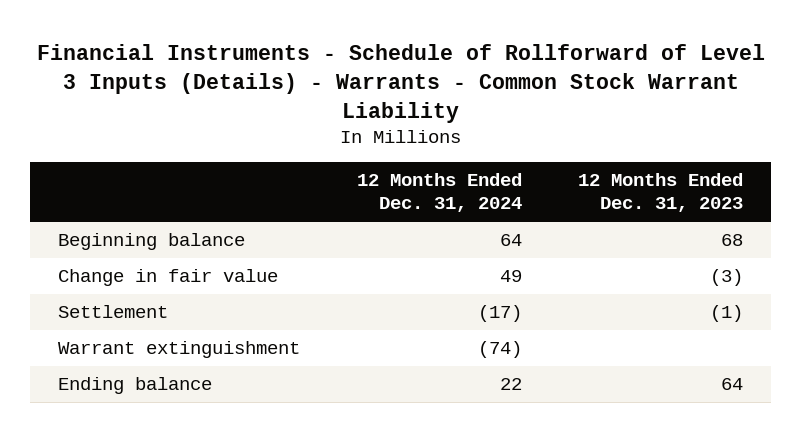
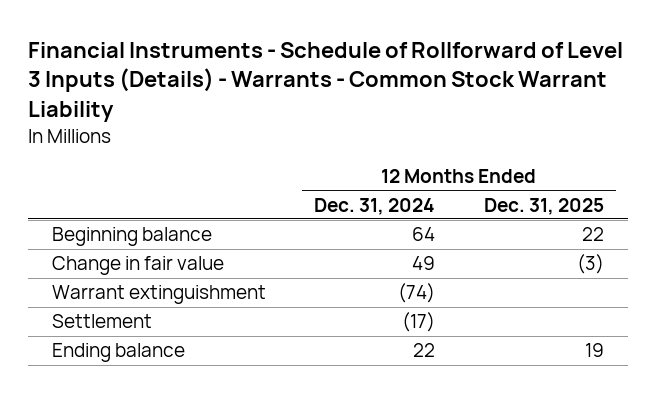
[577,173,743,213] 12 Months Ended Dec. 31, 2023 -> none
none -> [483,197,604,215] Dec. 31, 2025
[58,305,169,319] Settlement -> [52,314,153,329] Settlement

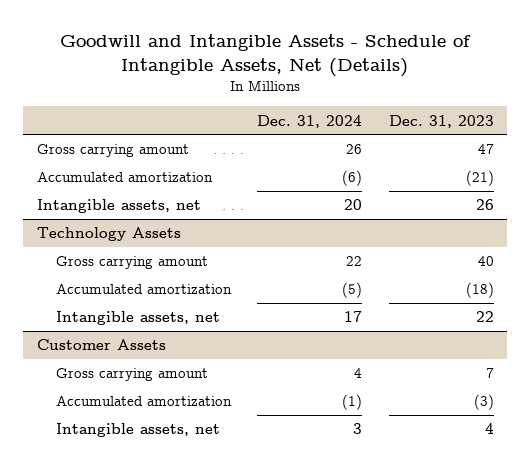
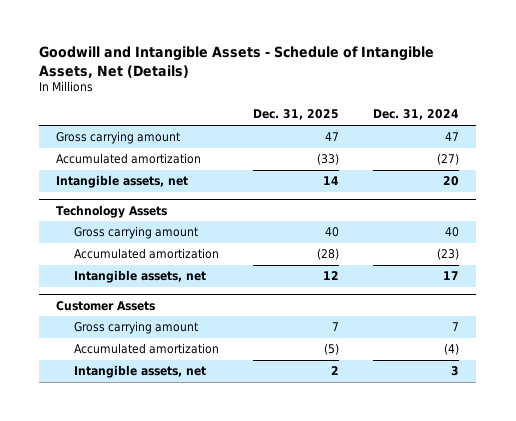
[388,114,494,128] Dec. 31, 2023 -> none
none -> [253,109,340,121] Dec. 31, 2025
[346,144,363,155] 26 -> [445,132,460,142] 47
[342,170,363,187] (6) -> [437,153,460,166] (27)
[346,256,363,267] 22 -> [445,227,460,238] 40
[342,282,363,299] (5) -> [437,248,460,261] (23)
[354,368,363,379] 4 -> [452,322,460,332] 7
[342,394,363,411] (1) -> [444,343,460,356] (4)

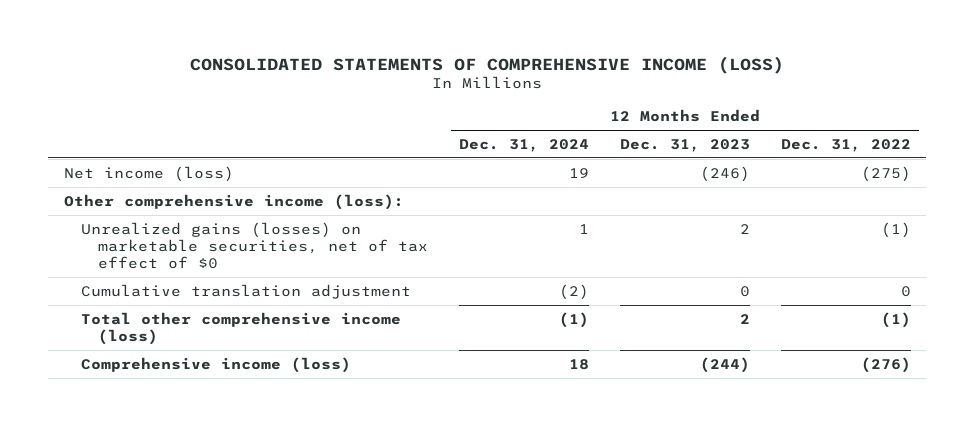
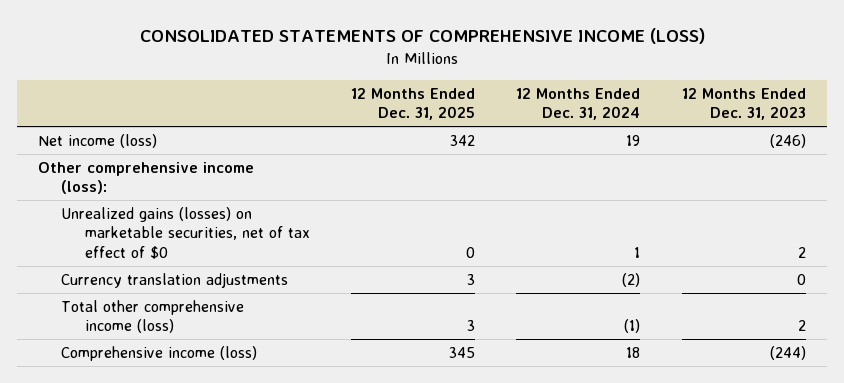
[781,138,912,152] Dec. 31, 2022 -> none
none -> [350,87,475,121] 12 Months Ended Dec. 31, 2025
[80,283,411,299] Cumulative translation adjustment -> [61,272,289,288] Currency translation adjustments

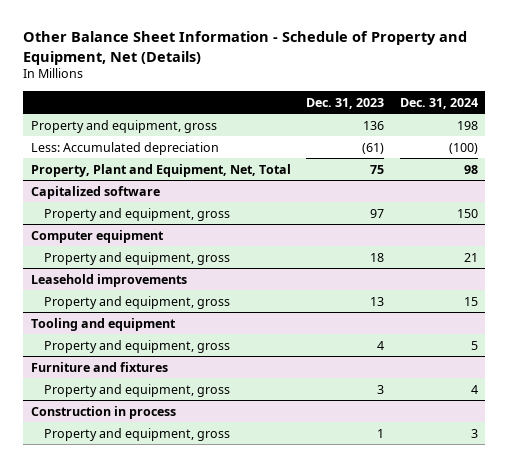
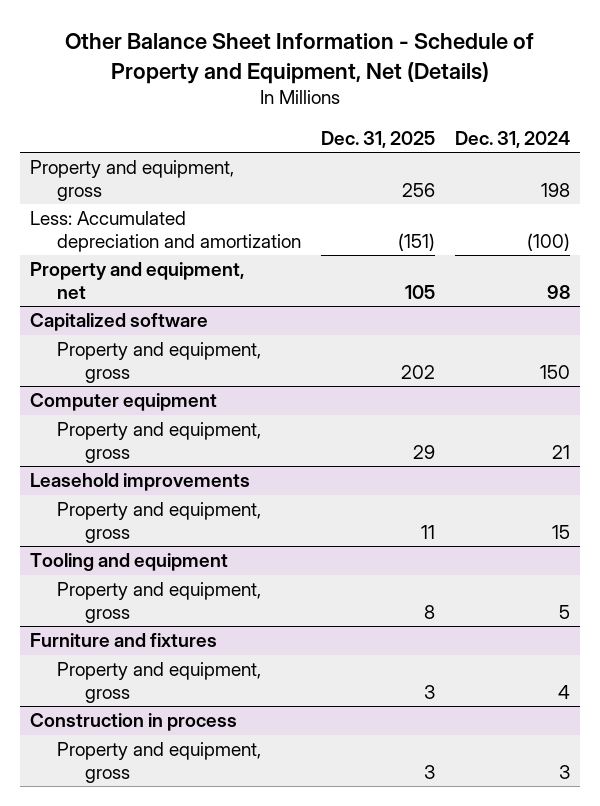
[306,97,385,109] Dec. 31, 2023 -> none
none -> [321,130,436,148] Dec. 31, 2025
[30,141,219,155] Less: Accumulated depreciation -> [29,211,302,252] Less: Accumulated depreciation and amortization
[30,163,291,177] Property, Plant and Equipment, Net, Total -> [29,262,244,299] Property and equipment, net

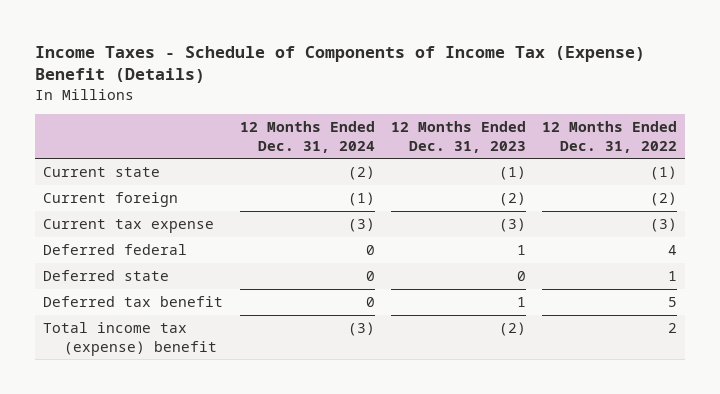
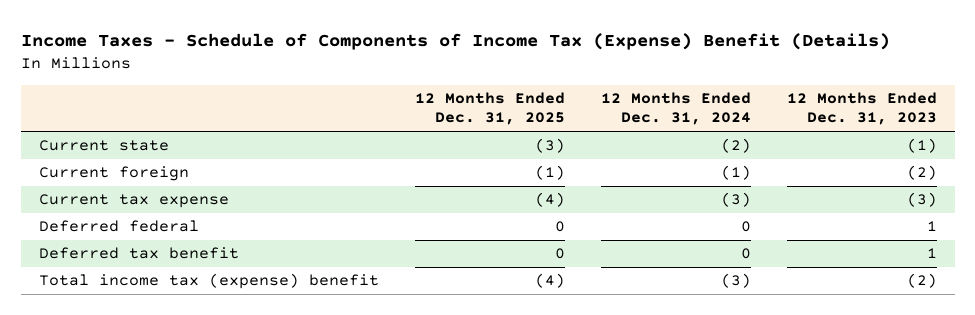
[542,121,678,153] 12 Months Ended Dec. 31, 2022 -> none
none -> [414,91,565,126] 12 Months Ended Dec. 31, 2025
[43,270,170,282] Deferred state -> none

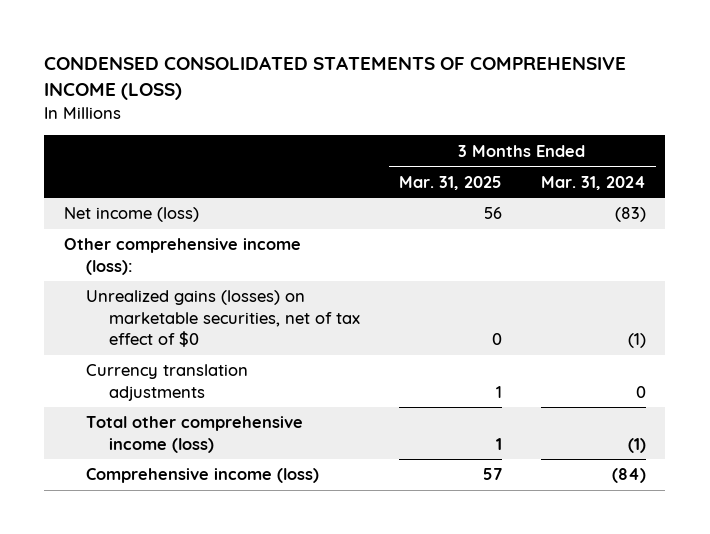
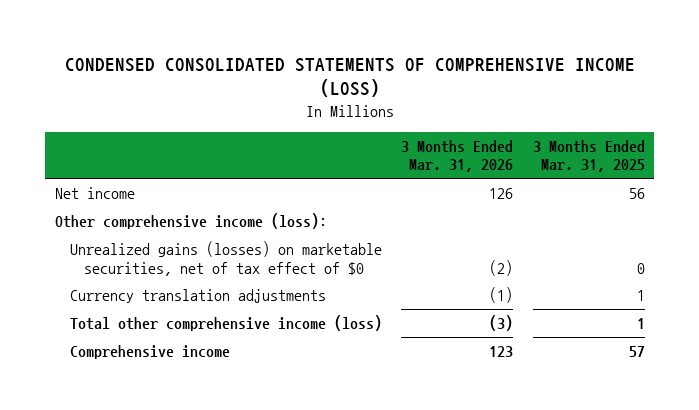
[540,175,646,190] Mar. 31, 2024 -> none
none -> [401,139,514,173] 3 Months Ended Mar. 31, 2026
[64,207,200,223] Net income (loss) -> [54,186,135,199] Net income
[86,468,320,484] Comprehensive income (loss) -> [69,344,230,359] Comprehensive income

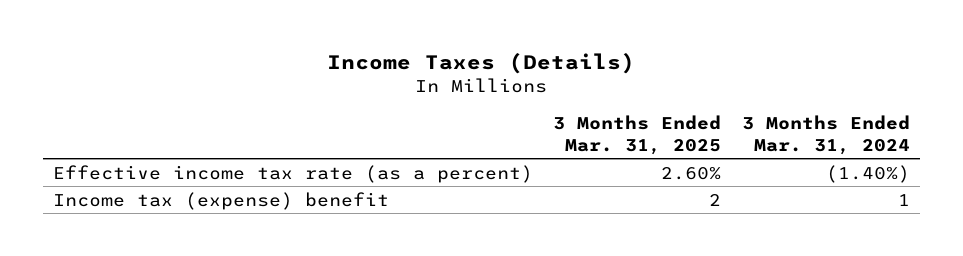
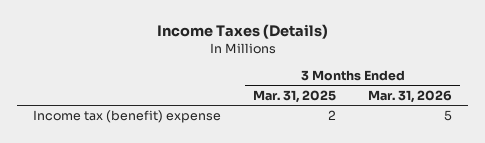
[742,114,911,155] 3 Months Ended Mar. 31, 2024 -> none
none -> [368,90,453,104] Mar. 31, 2026
[52,164,533,183] Effective income tax rate (as a percent) -> none
[52,191,389,210] Income tax (expense) benefit -> [32,110,221,124] Income tax (benefit) expense

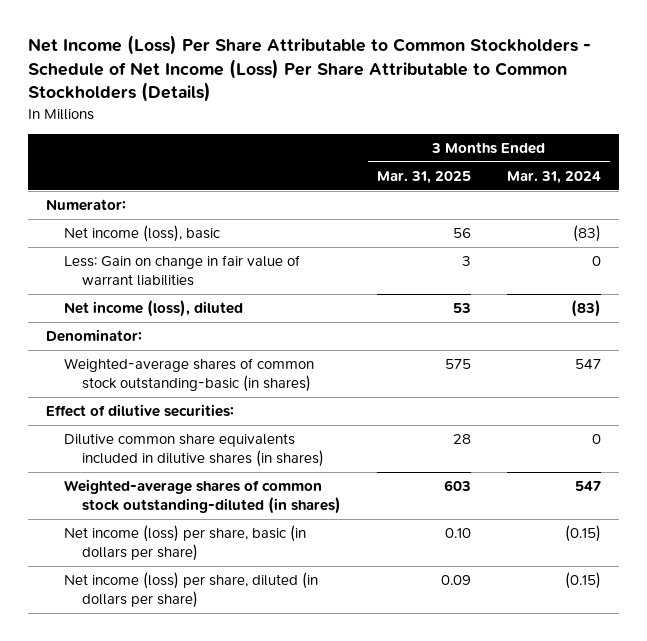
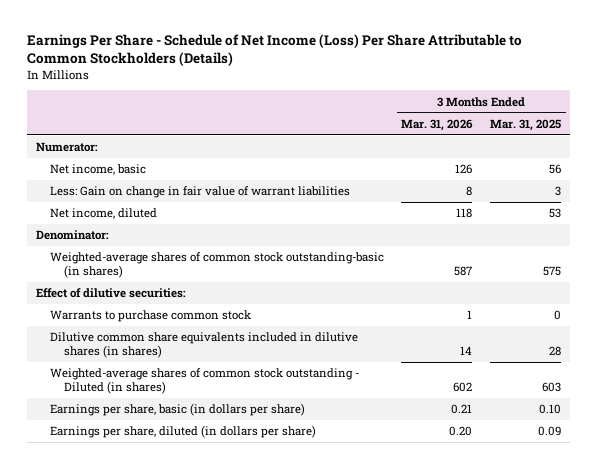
[27,35,591,103] Net Income (Loss) Per Share Attributable to Common Stockholders - Schedule of Net Income (Loss) Per Share Attributable to Common Stockholders (Details) -> [26,33,522,66] Earnings Per Share - Schedule of Net Income (Loss) Per Share Attributable to Common Stockholders (Details)
[507,170,602,184] Mar. 31, 2024 -> none
none -> [401,118,474,131] Mar. 31, 2026
[63,225,221,243] Net income (loss), basic -> [49,164,146,176] Net income, basic
[63,300,243,318] Net income (loss), diluted -> [49,208,157,220] Net income, diluted
none -> [49,310,251,323] Warrants to purchase common stock
[63,479,341,515] Weighted-average shares of common stock outstanding-diluted (in shares) -> [49,368,359,394] Weighted-average shares of common stock outstanding - Diluted (in shares)
[63,525,306,562] Net income (loss) per share, basic (in dollars per share) -> [49,403,305,417] Earnings per share, basic (in dollars per share)
[63,572,318,609] Net income (loss) per share, diluted (in dollars per share) -> [49,425,316,439] Earnings per share, diluted (in dollars per share)

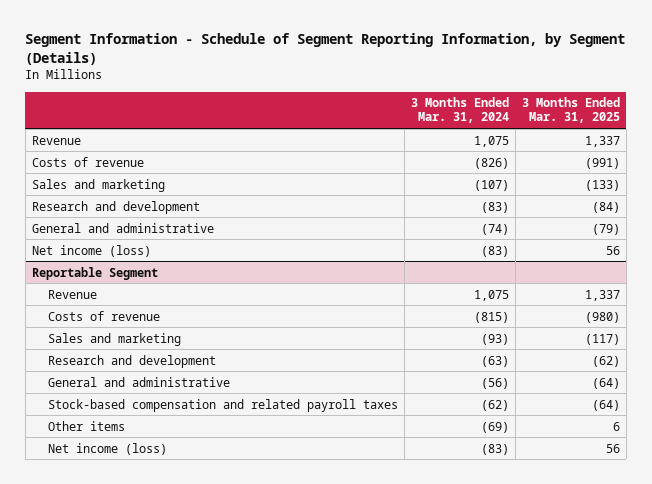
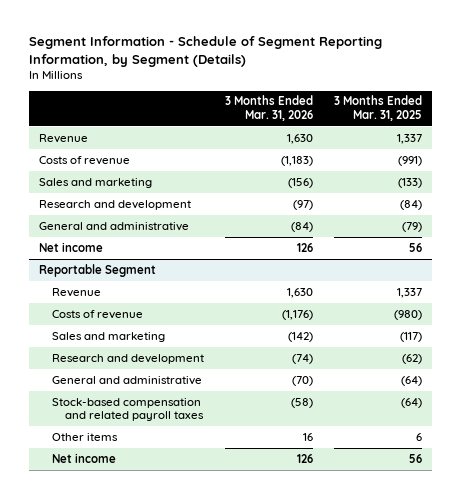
[411,97,510,124] 3 Months Ended Mar. 31, 2024 -> none
none -> [224,95,313,121] 3 Months Ended Mar. 31, 2026
[31,244,151,257] Net income (loss) -> [39,241,104,252] Net income
[48,442,168,455] Net income (loss) -> [52,452,117,463] Net income

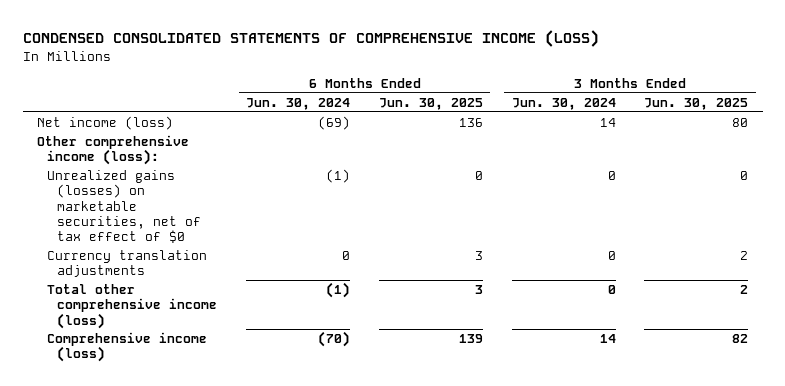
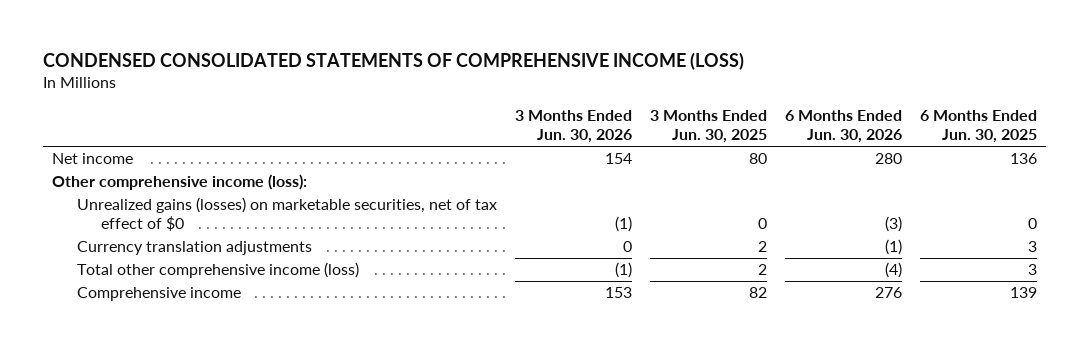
[246,97,351,110] Jun. 30, 2024 -> none
[511,97,616,110] Jun. 30, 2024 -> none
none -> [514,110,632,144] 3 Months Ended Jun. 30, 2026
none -> [784,110,902,144] 6 Months Ended Jun. 30, 2026
[37,115,174,130] Net income (loss) -> [51,153,133,165] Net income
[47,331,208,363] Comprehensive income (loss) -> [76,287,241,302] Comprehensive income

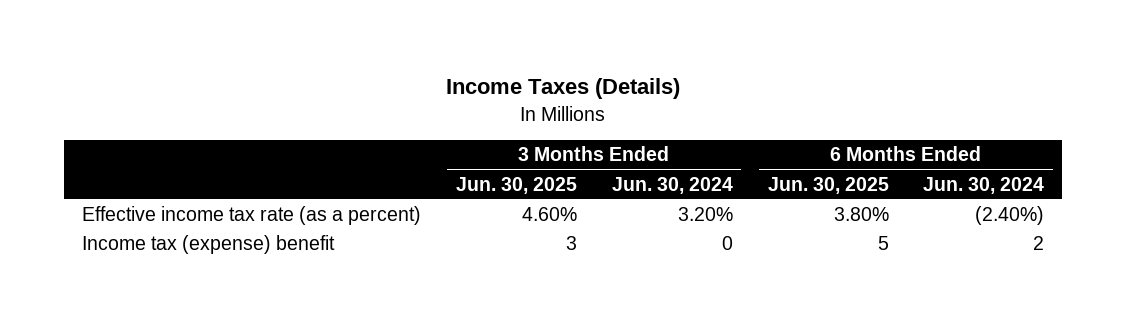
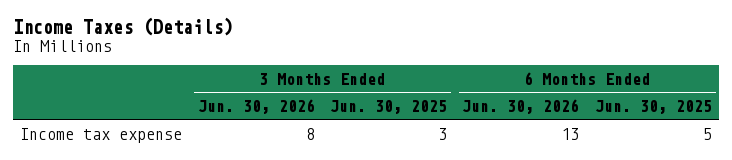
[611,176,733,194] Jun. 30, 2024 -> none
[923,176,1045,194] Jun. 30, 2024 -> none
none -> [197,99,315,115] Jun. 30, 2026
none -> [462,99,580,115] Jun. 30, 2026
[81,206,421,226] Effective income tax rate (as a percent) -> none
[81,235,335,255] Income tax (expense) benefit -> [20,127,183,143] Income tax expense

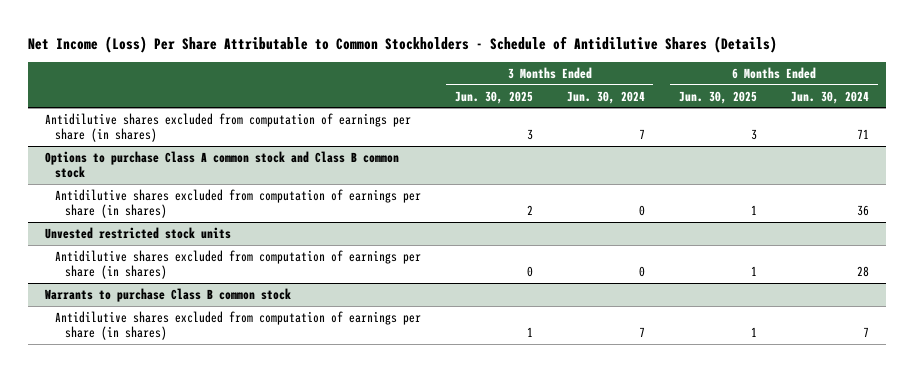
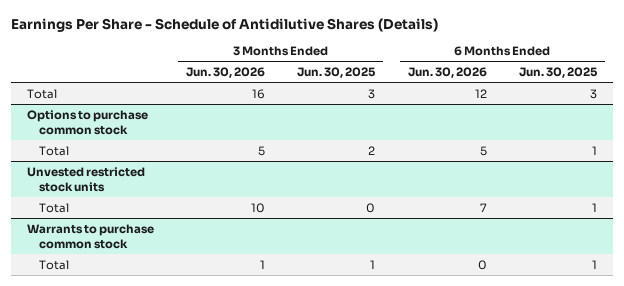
[28,35,778,53] Net Income (Loss) Per Share Attributable to Common Stockholders - Schedule of Antidilutive Shares (Details) -> [10,17,438,32] Earnings Per Share - Schedule of Antidilutive Shares (Details)
[566,90,645,104] Jun. 30, 2024 -> none
[790,90,869,104] Jun. 30, 2024 -> none
none -> [185,67,265,79] Jun. 30, 2026
none -> [407,67,487,79] Jun. 30, 2026
[45,112,412,143] Antidilutive shares excluded from computation of earnings per share (in shares) -> [26,88,57,99] Total
[45,150,400,179] Options to purchase Class A common stock and Class B common stock -> [26,109,148,135] Options to purchase common stock
[54,188,421,219] Antidilutive shares excluded from computation of earnings per share (in shares) -> [39,145,70,156] Total
[54,249,421,280] Antidilutive shares excluded from computation of earnings per share (in shares) -> [39,202,70,213] Total
[45,287,292,302] Warrants to purchase Class B common stock -> [26,223,154,249] Warrants to purchase common stock
[54,310,421,341] Antidilutive shares excluded from computation of earnings per share (in shares) -> [39,259,70,270] Total

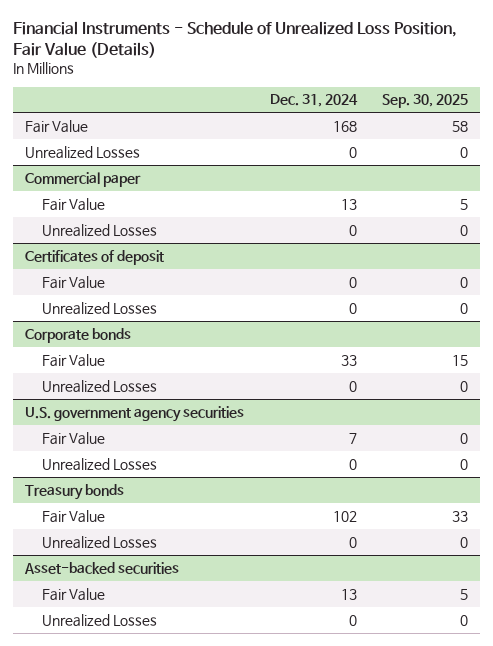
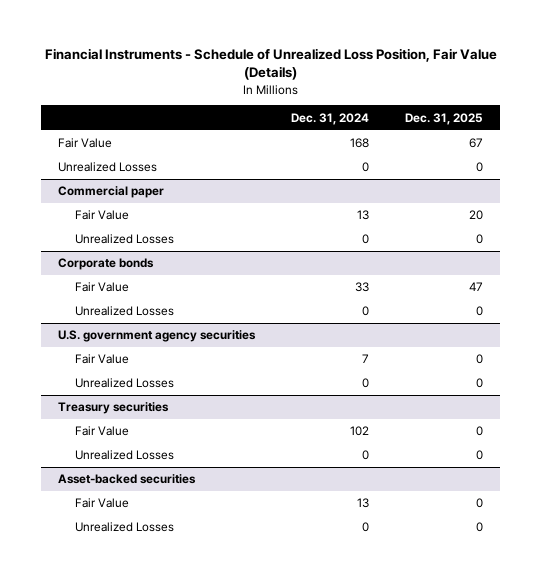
[381,94,468,109] Sep. 30, 2025 -> none
none -> [404,112,483,125] Dec. 31, 2025
[25,249,165,265] Certificates of deposit -> none
[41,275,105,289] Fair Value -> none
[41,301,157,315] Unrealized Losses -> none
[25,483,125,500] Treasury bonds -> [58,402,170,415] Treasury securities

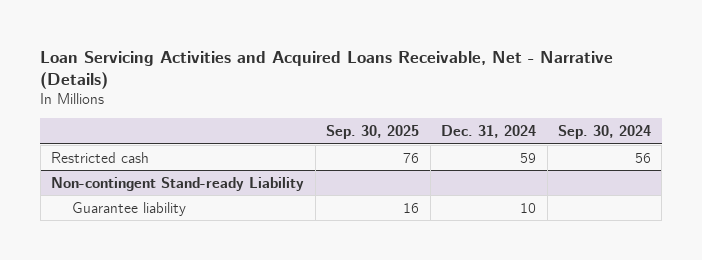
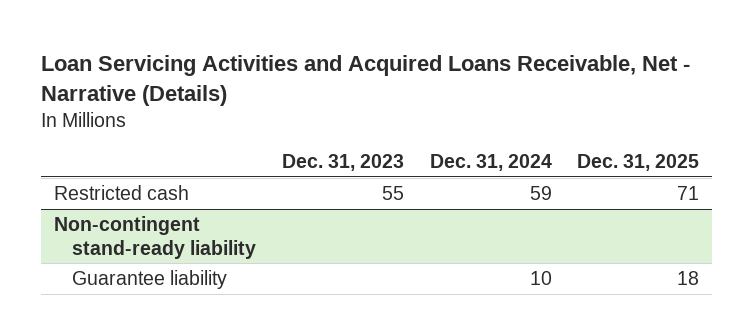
[326,124,420,139] Sep. 30, 2025 -> none
[557,124,651,139] Sep. 30, 2024 -> none
none -> [281,154,404,172] Dec. 31, 2023
none -> [577,154,700,172] Dec. 31, 2025
[51,176,305,191] Non-contingent Stand-ready Liability -> [54,215,256,259] Non-contingent stand-ready liability

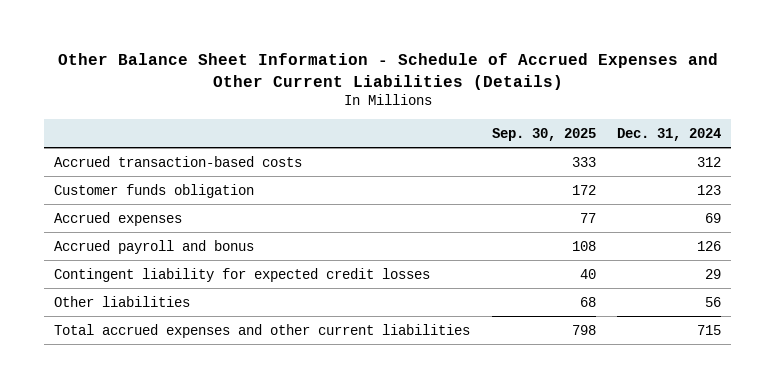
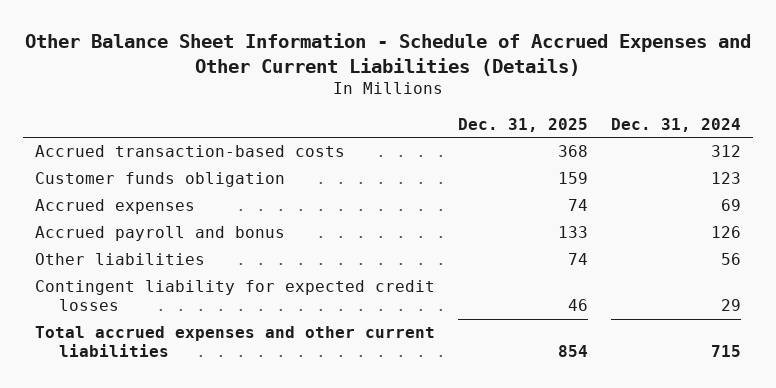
[491,127,596,141] Sep. 30, 2025 -> none
none -> [457,117,588,132] Dec. 31, 2025
[54,267,431,282] Contingent liability for expected credit losses -> [34,280,435,312] Contingent liability for expected credit losses

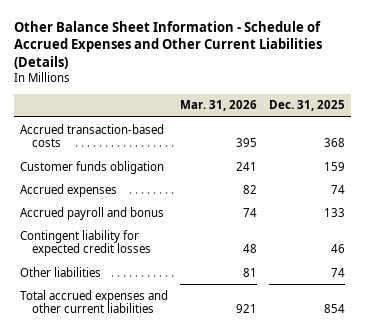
[611,117,742,132] Dec. 31, 2024 -> none
none -> [179,100,257,112] Mar. 31, 2026
[34,253,205,266] Other liabilities -> [19,266,101,277] Other liabilities

